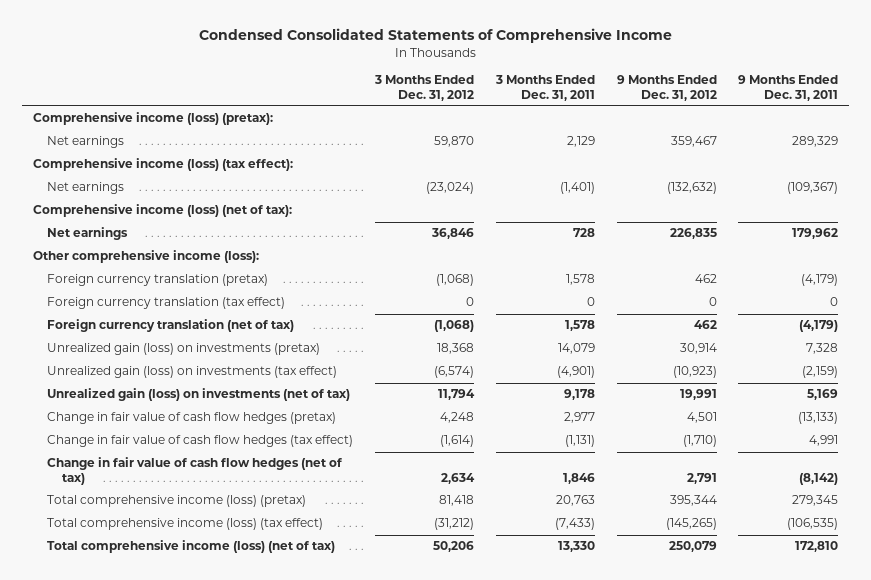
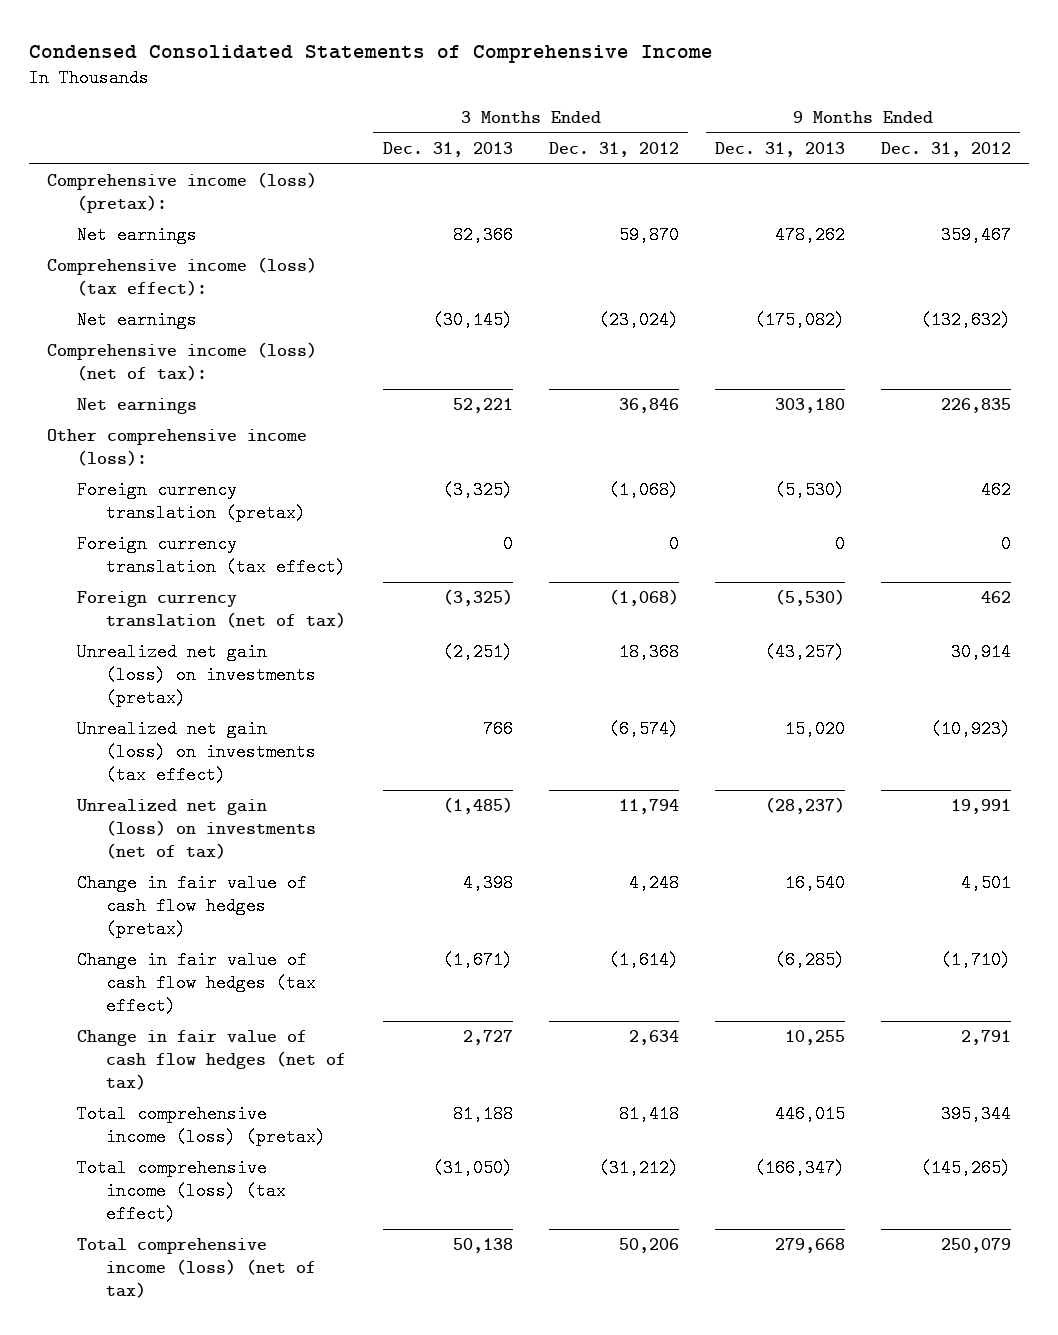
[494,75,595,101] 3 Months Ended Dec. 31, 2011 -> none
[738,75,839,101] 9 Months Ended Dec. 31, 2011 -> none
none -> [382,142,513,158] Dec. 31, 2013
none -> [714,142,845,158] Dec. 31, 2013
[47,343,321,356] Unrealized gain (loss) on investments (pretax) -> [76,643,317,708] Unrealized net gain (loss) on investments (pretax)
[47,366,338,379] Unrealized gain (loss) on investments (tax effect) -> [76,720,317,785] Unrealized net gain (loss) on investments (tax effect)
[47,388,351,402] Unrealized gain (loss) on investments (net of tax) -> [75,799,317,860] Unrealized net gain (loss) on investments (net of tax)

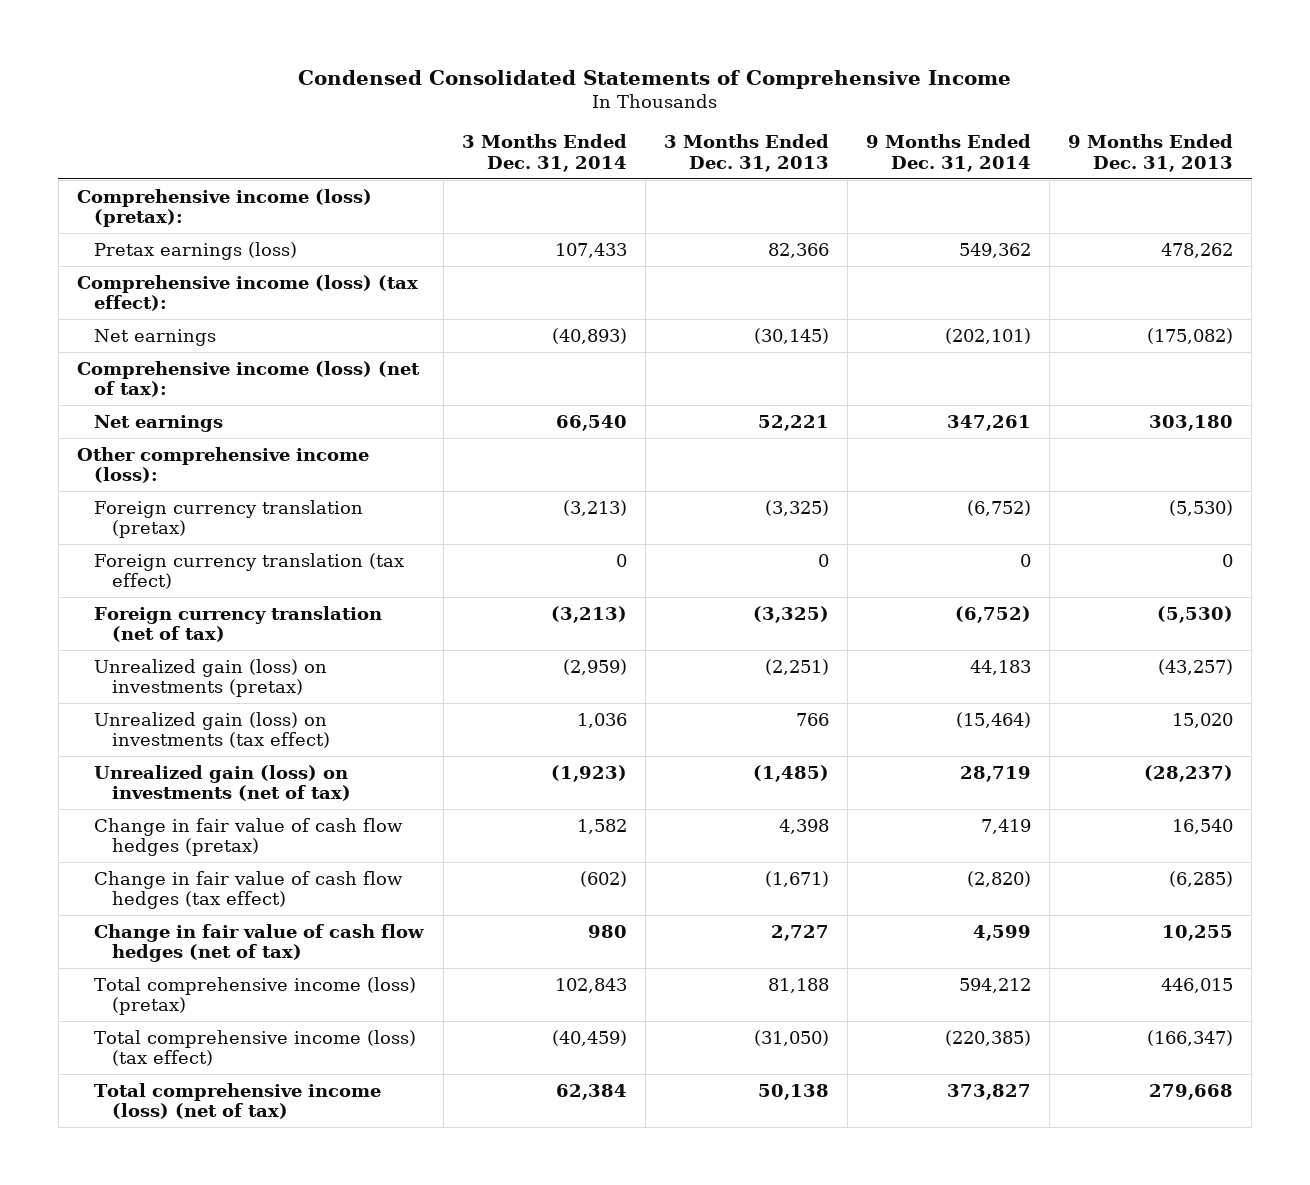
[548,142,679,158] Dec. 31, 2012 -> none
[881,142,1012,158] Dec. 31, 2012 -> none
none -> [461,134,627,172] 3 Months Ended Dec. 31, 2014
none -> [866,134,1032,172] 9 Months Ended Dec. 31, 2014
[76,226,197,245] Net earnings -> [94,241,298,260] Pretax earnings (loss)
[76,643,317,708] Unrealized net gain (loss) on investments (pretax) -> [94,658,328,698] Unrealized gain (loss) on investments (pretax)
[76,720,317,785] Unrealized net gain (loss) on investments (tax effect) -> [94,711,331,749] Unrealized gain (loss) on investments (tax effect)
[75,799,317,860] Unrealized net gain (loss) on investments (net of tax) -> [94,764,352,802] Unrealized gain (loss) on investments (net of tax)

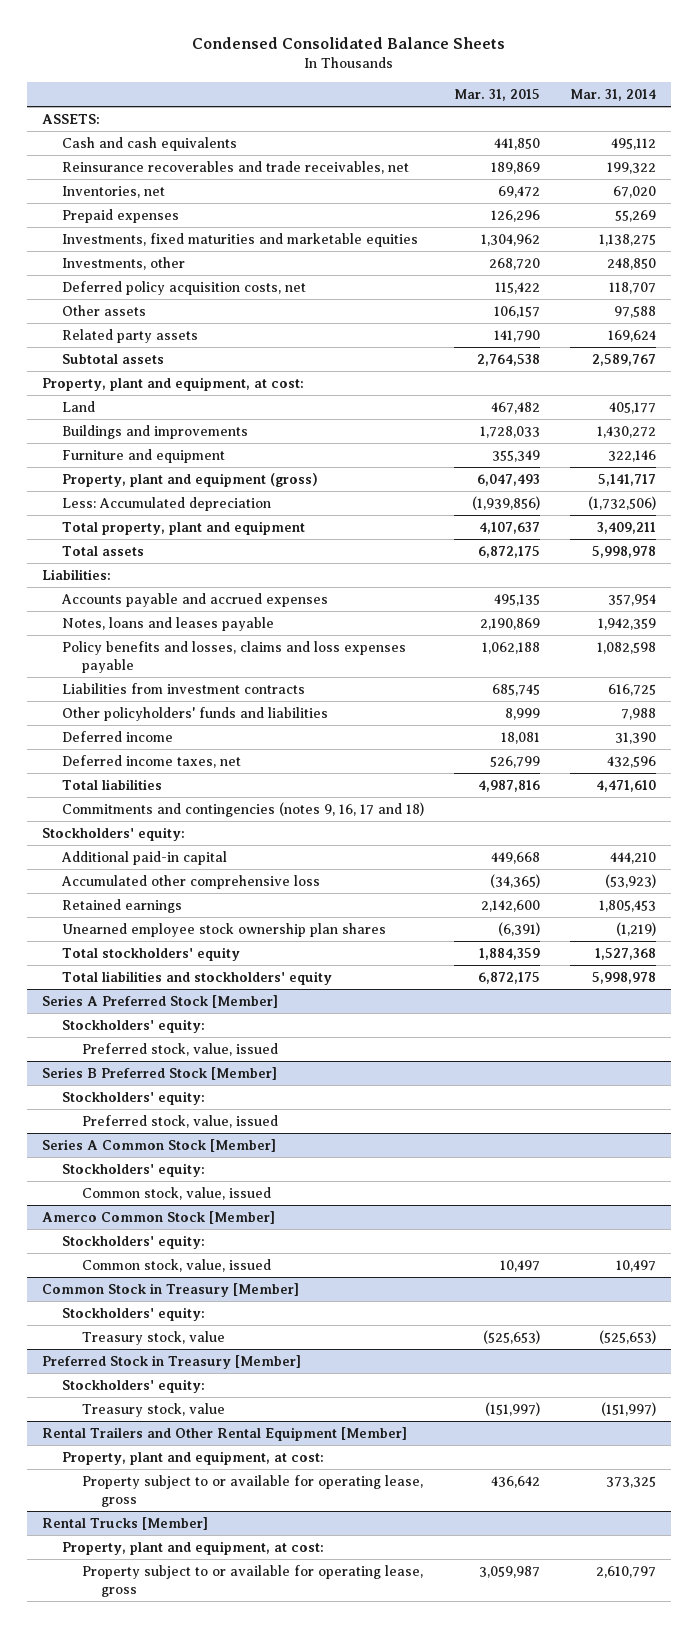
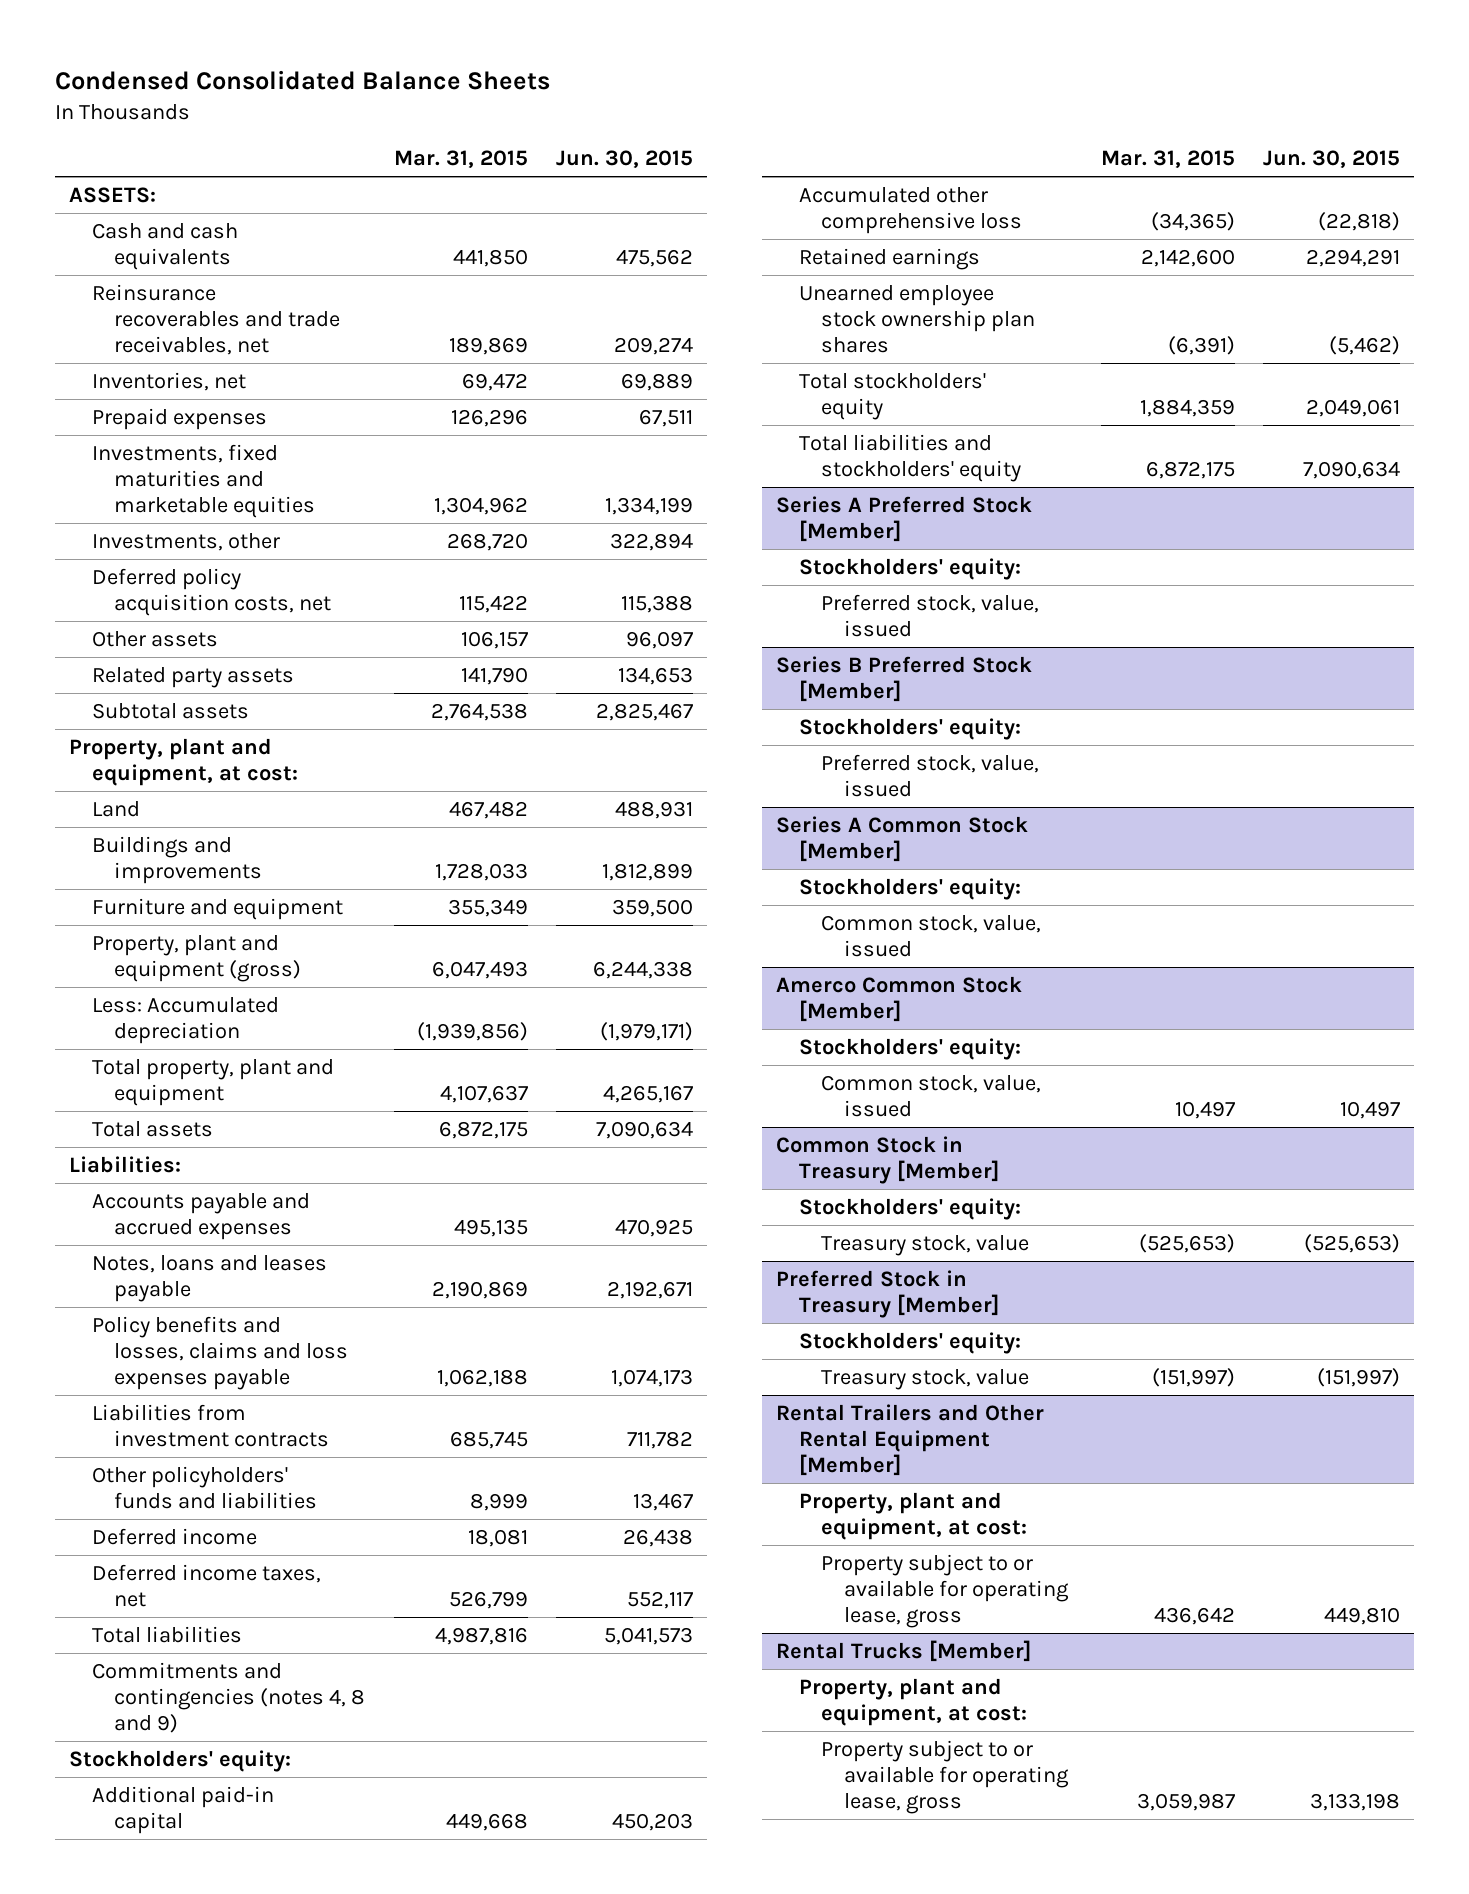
[569,88,656,101] Mar. 31, 2014 -> none
none -> [555,150,693,169] Jun. 30, 2015
[61,802,424,818] Commitments and contingencies (notes 9, 16, 17 and 18) -> [91,1661,366,1733] Commitments and contingencies (notes 4, 8 and 9)

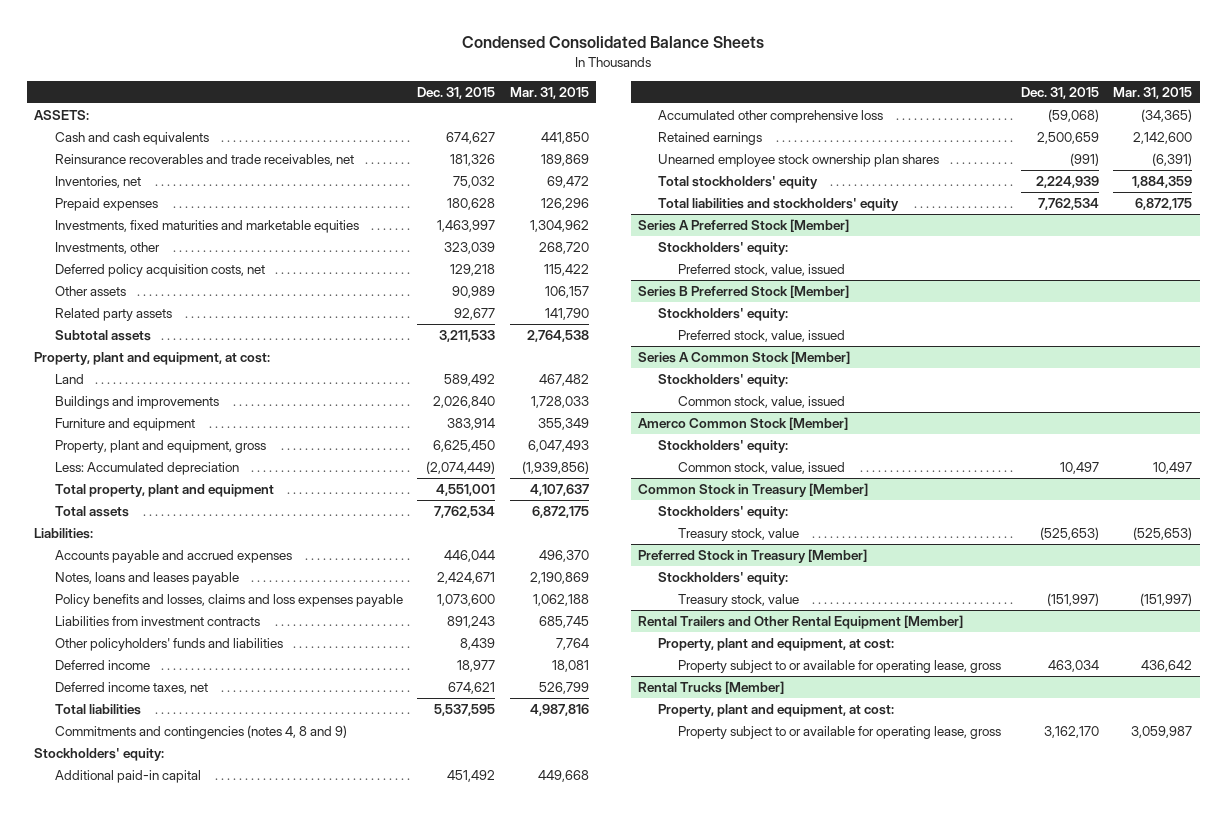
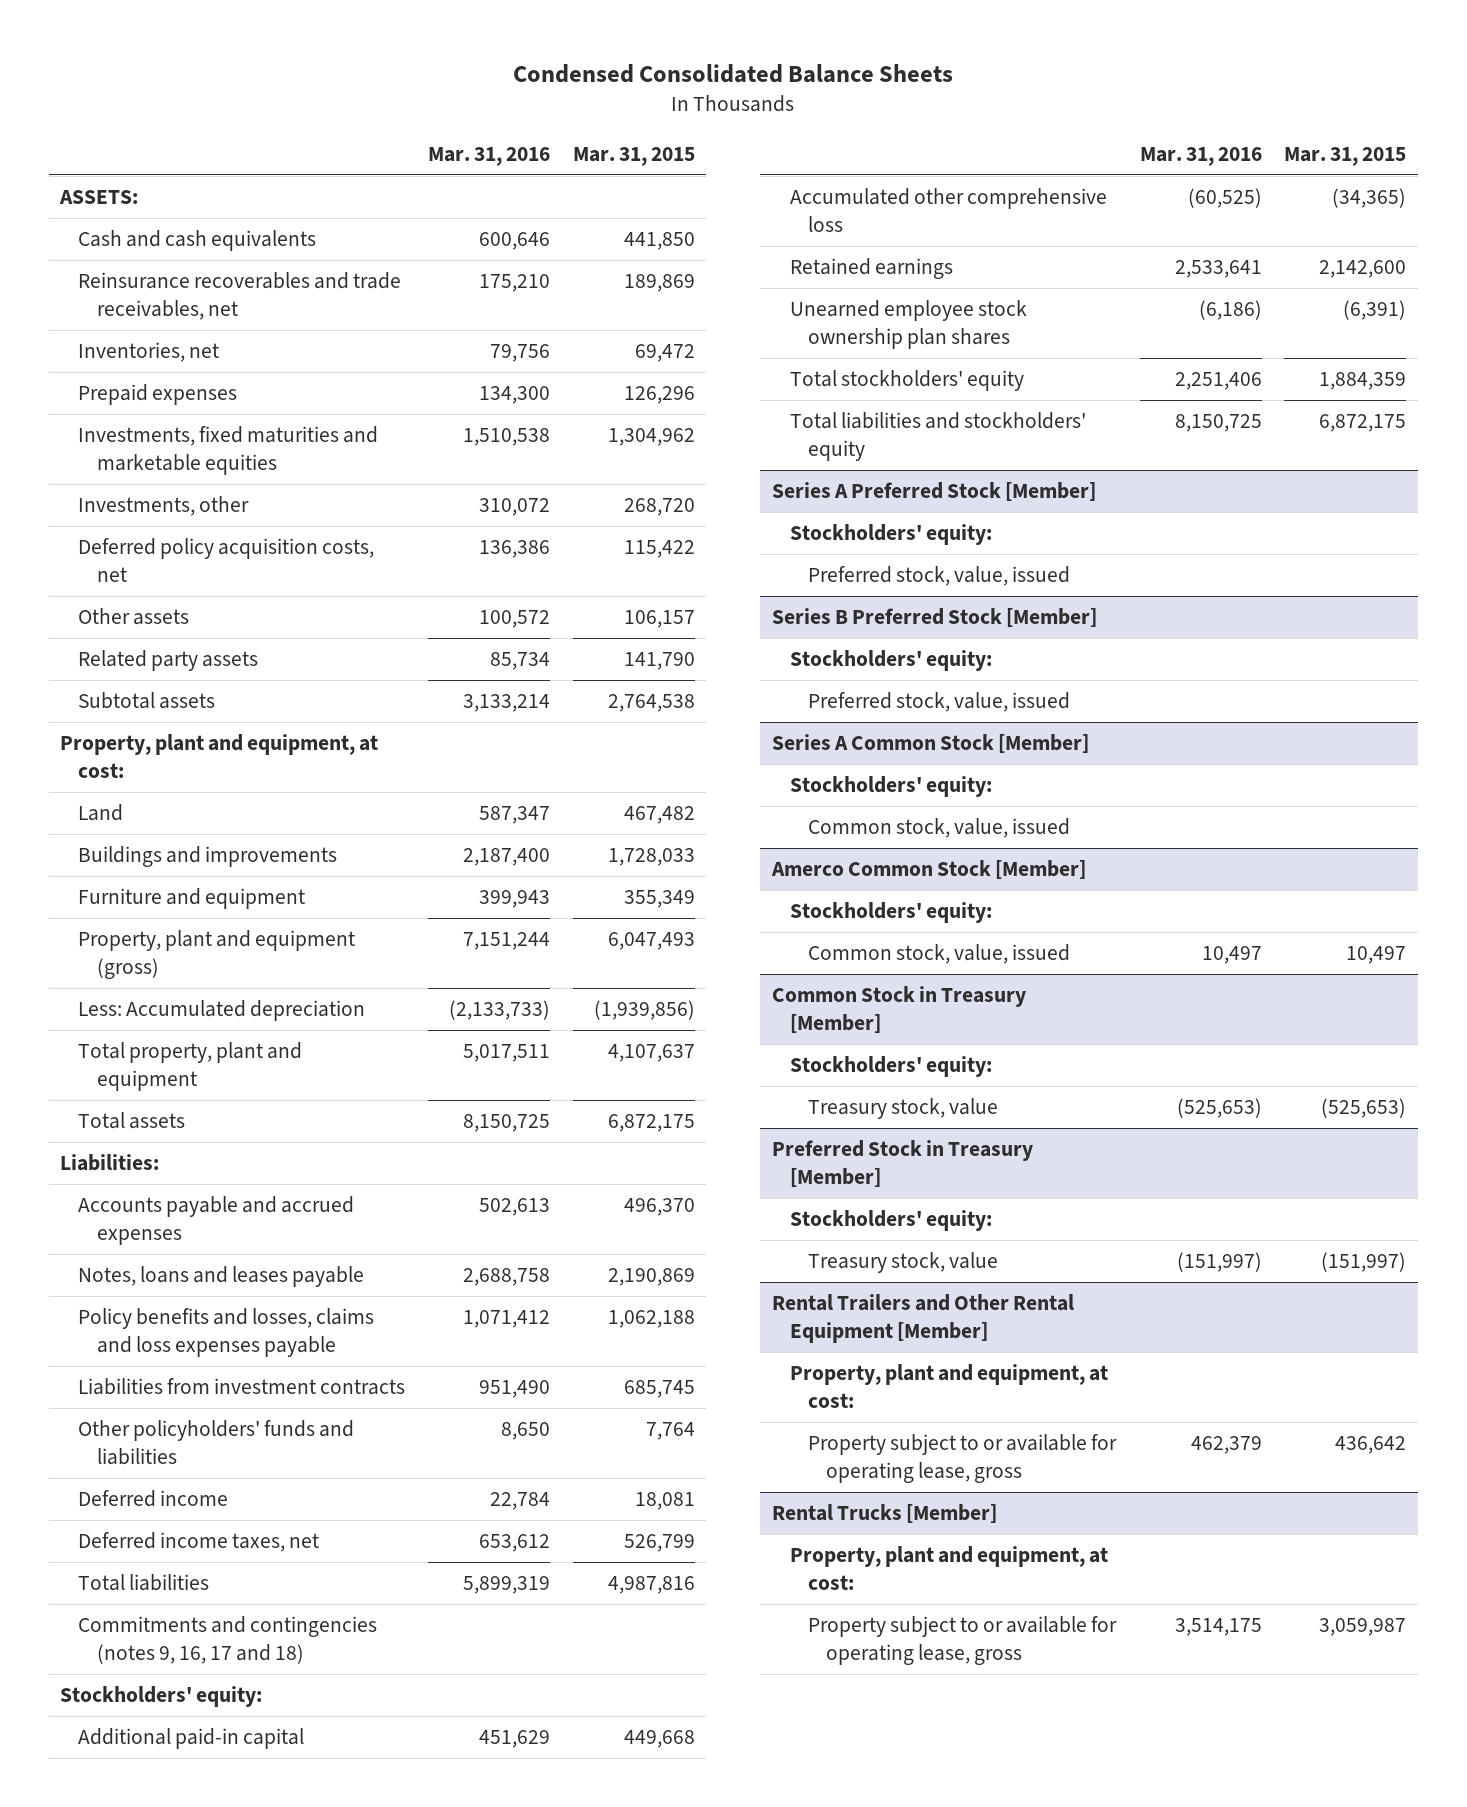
[417,86,496,99] Dec. 31, 2015 -> none
none -> [428,146,551,166] Mar. 31, 2016
[54,440,266,454] Property, plant and equipment, gross -> [78,930,356,980] Property, plant and equipment (gross)
[54,725,347,740] Commitments and contingencies (notes 4, 8 and 9) -> [78,1616,378,1665] Commitments and contingencies (notes 9, 16, 17 and 18)

